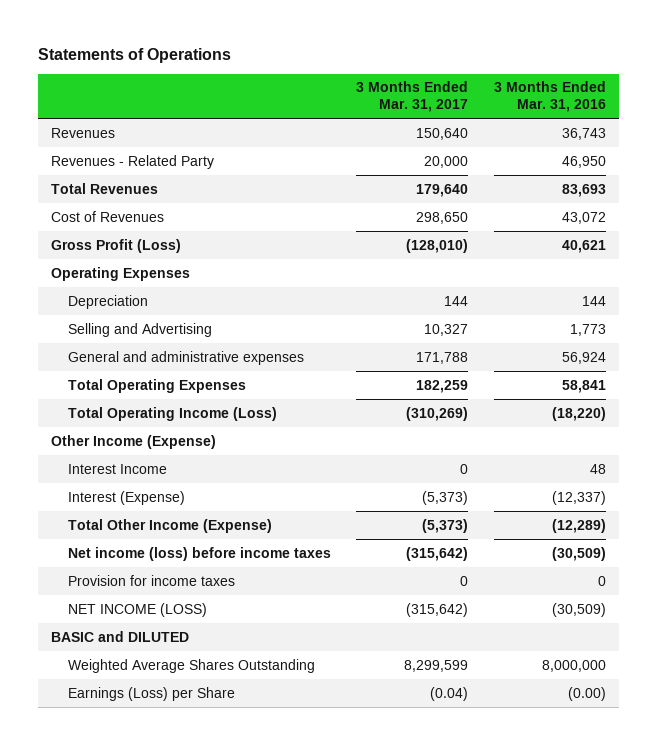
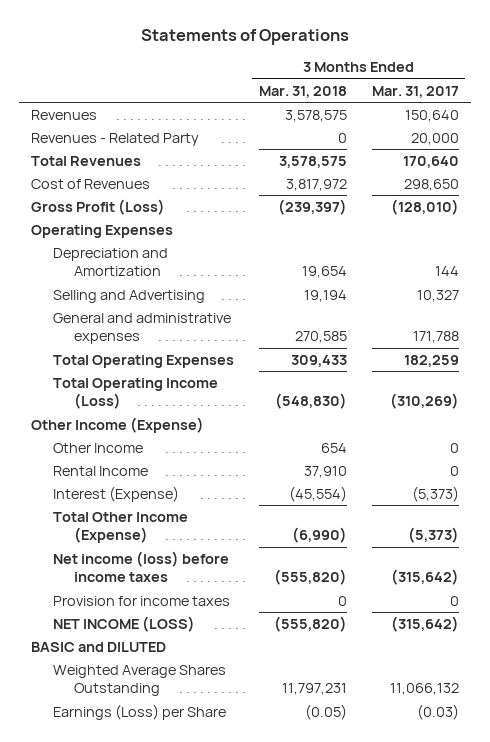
[494,81,607,113] 3 Months Ended Mar. 31, 2016 -> none
none -> [258,85,347,98] Mar. 31, 2018
[416,183,469,197] 179,640 -> [402,155,459,168] 170,640
[67,294,148,309] Depreciation -> [52,247,168,277] Depreciation and Amortization
[67,463,167,474] Interest Income -> none
none -> [52,442,143,453] Other Income
none -> [52,465,148,476] Rental Income
[404,659,469,672] 8,299,599 -> [389,683,459,696] 11,066,132
[430,686,469,701] (0.04) -> [416,703,459,720] (0.03)

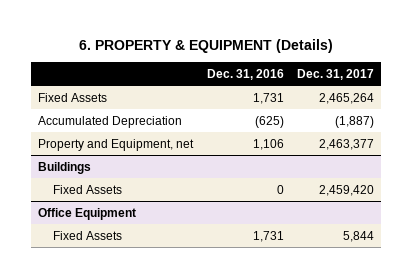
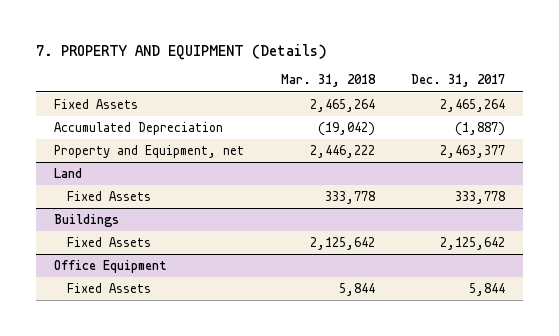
[79,38,334,53] 6. PROPERTY & EQUIPMENT (Details) -> [35,43,327,60] 7. PROPERTY AND EQUIPMENT (Details)
[206,68,284,80] Dec. 31, 2016 -> none
none -> [280,74,376,88] Mar. 31, 2018
none -> [54,167,83,178] Land
none -> [67,190,152,201] Fixed Assets
[319,184,375,196] 2,459,420 -> [440,236,506,250] 2,125,642

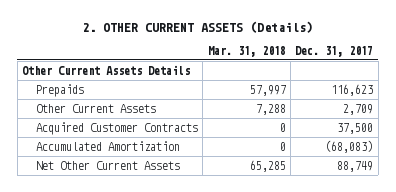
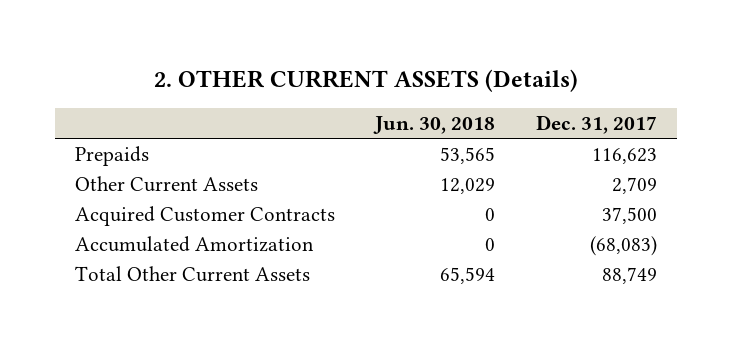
[207,45,286,57] Mar. 31, 2018 -> none
none -> [373,116,496,135] Jun. 30, 2018
[22,64,191,75] Other Current Assets Details -> none
[35,160,180,170] Net Other Current Assets -> [74,265,310,282] Total Other Current Assets

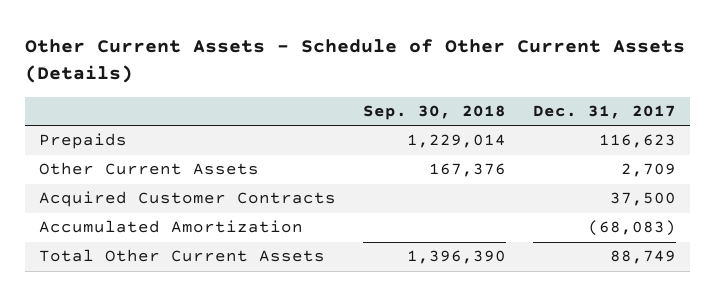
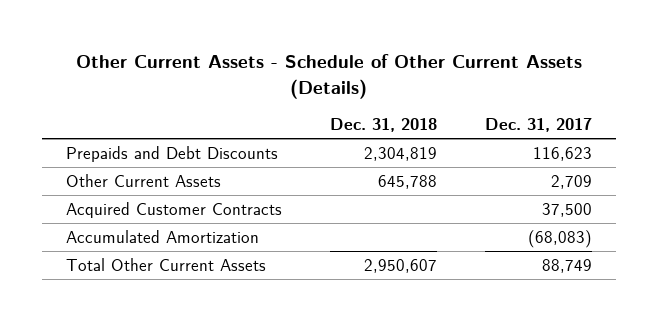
[363,105,507,121] Sep. 30, 2018 -> none
none -> [330,118,438,133] Dec. 31, 2018
[38,133,127,150] Prepaids -> [66,145,279,162] Prepaids and Debt Discounts

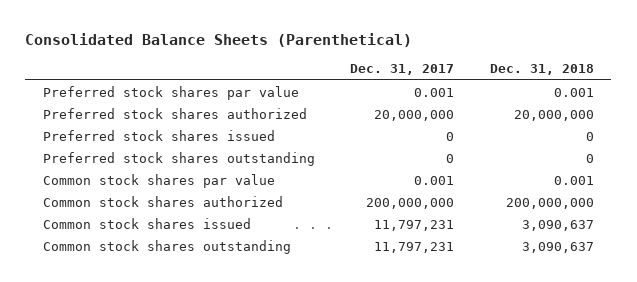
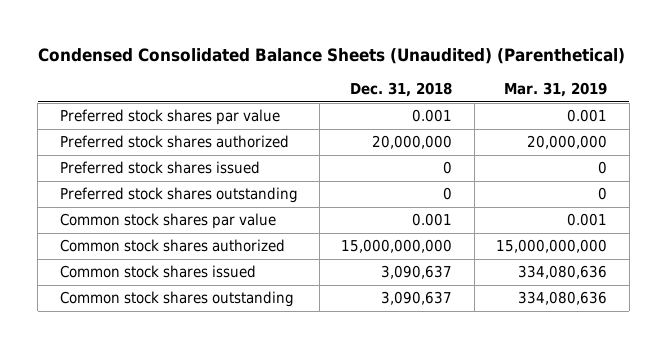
[25,32,413,47] Consolidated Balance Sheets (Parenthetical) -> [37,47,625,64] Condensed Consolidated Balance Sheets (Unaudited) (Parenthetical)
[350,63,455,75] Dec. 31, 2017 -> none
none -> [504,81,608,97] Mar. 31, 2019
[505,197,594,209] 200,000,000 -> [341,239,453,254] 15,000,000,000

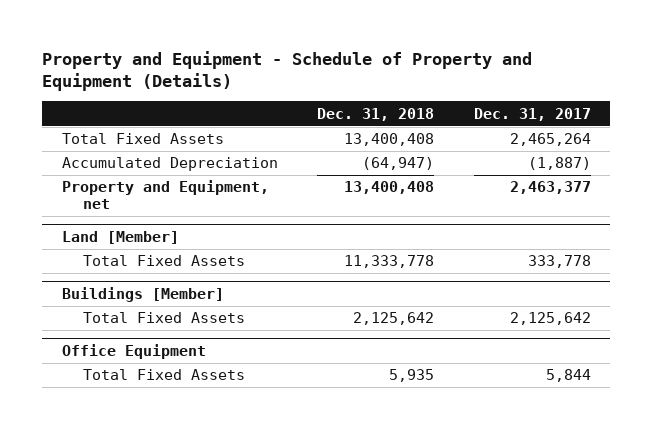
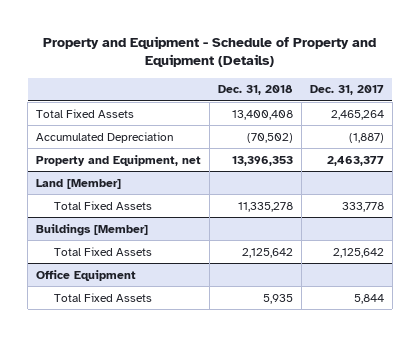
[362,157,435,171] (64,947) -> [247,132,294,143] (70,502)
[344,181,435,195] 13,400,408 -> [232,155,294,166] 13,396,353
[344,255,435,269] 11,333,778 -> [238,201,294,212] 11,335,278

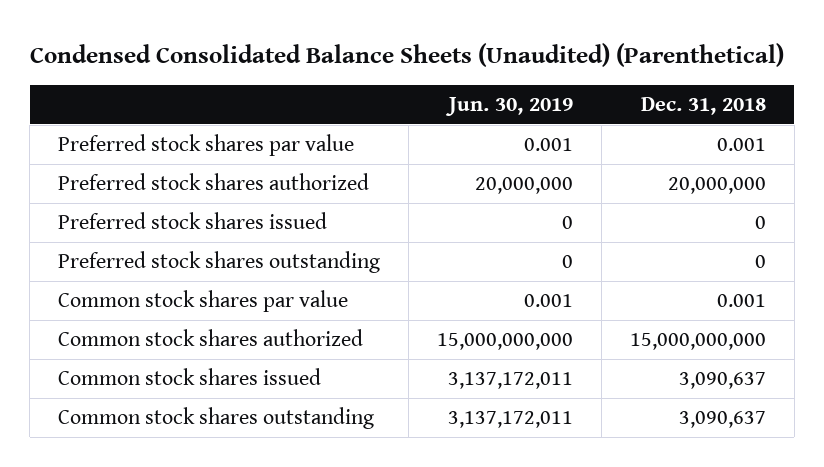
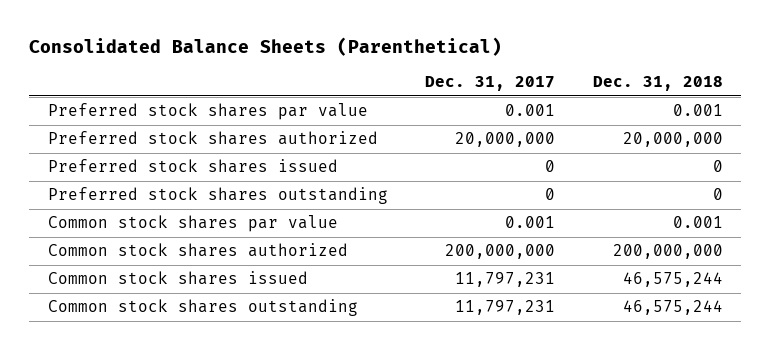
[29,43,784,68] Condensed Consolidated Balance Sheets (Unaudited) (Parenthetical) -> [28,36,502,56] Consolidated Balance Sheets (Parenthetical)
[445,96,574,116] Jun. 30, 2019 -> none
none -> [425,76,556,92] Dec. 31, 2017
[629,333,766,351] 15,000,000,000 -> [612,244,723,260] 200,000,000
[678,372,766,390] 3,090,637 -> [622,272,723,288] 46,575,244
[678,411,766,429] 3,090,637 -> [622,300,723,316] 46,575,244

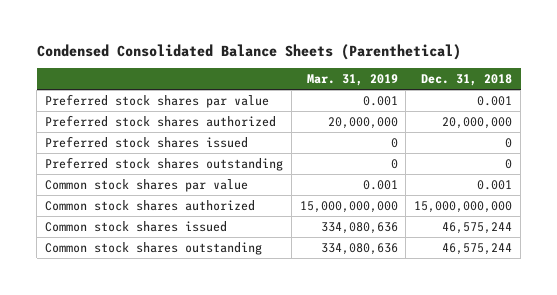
[28,36,502,56] Consolidated Balance Sheets (Parenthetical) -> [36,44,461,61] Condensed Consolidated Balance Sheets (Parenthetical)
[425,76,556,92] Dec. 31, 2017 -> none
none -> [306,74,398,87] Mar. 31, 2019
[612,244,723,260] 200,000,000 -> [414,200,513,213] 15,000,000,000

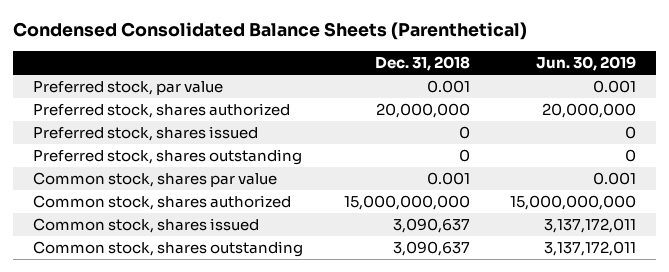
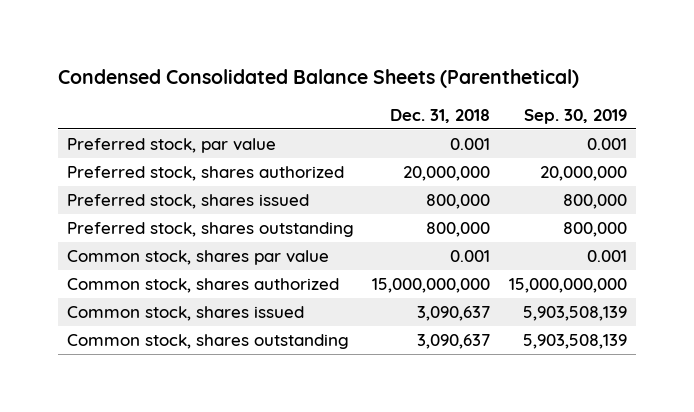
[535,56,636,72] Jun. 30, 2019 -> none
none -> [523,109,627,125] Sep. 30, 2019
[458,126,470,140] 0 -> [426,193,491,209] 800,000
[458,149,470,163] 0 -> [426,221,491,237] 800,000

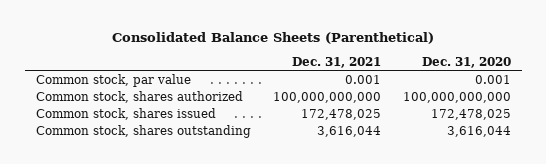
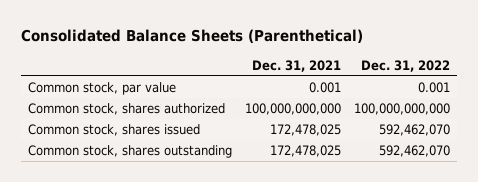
[421,56,511,68] Dec. 31, 2020 -> none
none -> [361,59,451,72] Dec. 31, 2022
[316,125,381,137] 3,616,044 -> [269,145,341,158] 172,478,025

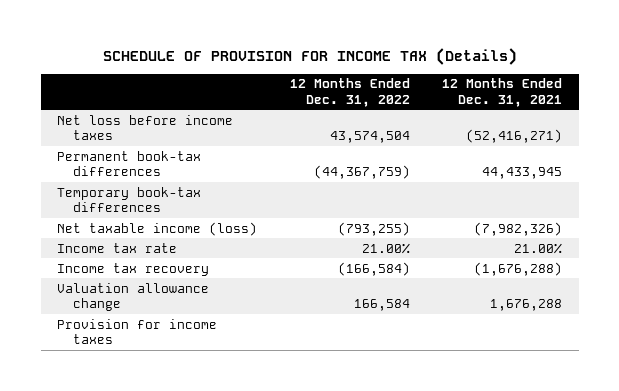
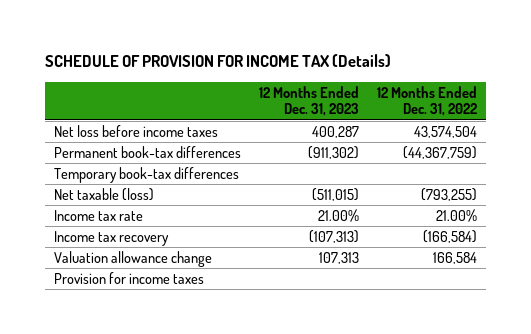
[442,78,563,107] 12 Months Ended Dec. 31, 2021 -> none
none -> [258,85,359,117] 12 Months Ended Dec. 31, 2023
[57,221,258,236] Net taxable income (loss) -> [53,187,154,201] Net taxable (loss)

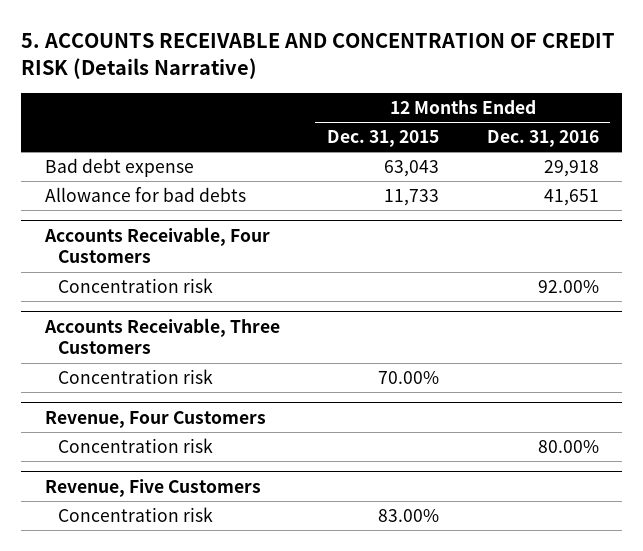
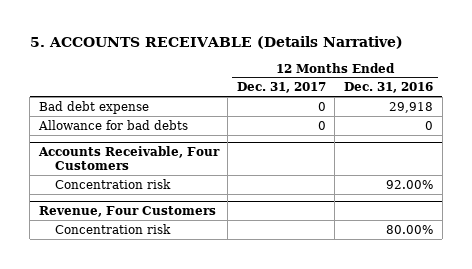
[20,33,615,80] 5. ACCOUNTS RECEIVABLE AND CONCENTRATION OF CREDIT RISK (Details Narrative) -> [29,36,403,50] 5. ACCOUNTS RECEIVABLE (Details Narrative)
[327,130,440,148] Dec. 31, 2015 -> none
none -> [236,82,326,94] Dec. 31, 2017
[543,189,599,207] 41,651 -> [425,120,434,130] 0
[43,317,280,355] Accounts Receivable, Three Customers -> none
[57,369,213,385] Concentration risk -> none
[44,478,261,497] Revenue, Five Customers -> none
[57,507,213,523] Concentration risk -> none

